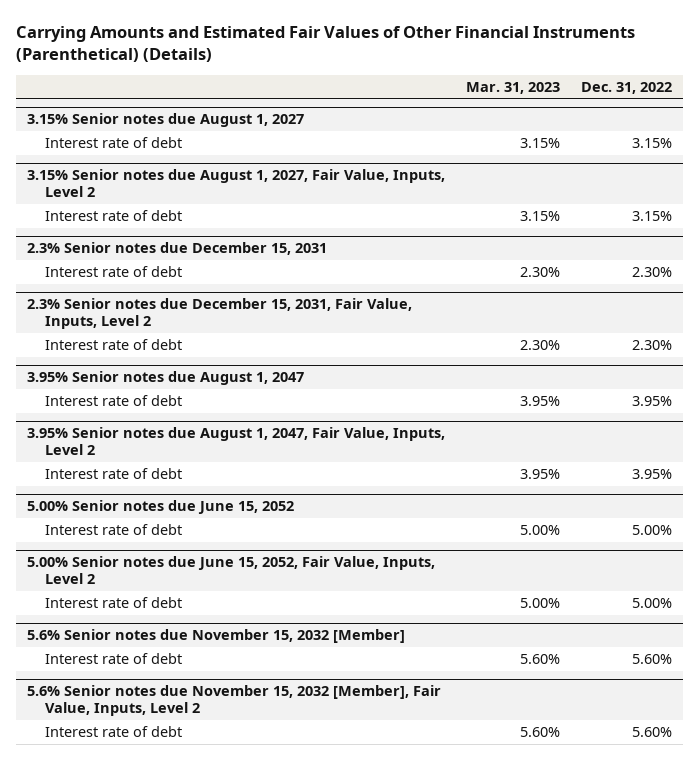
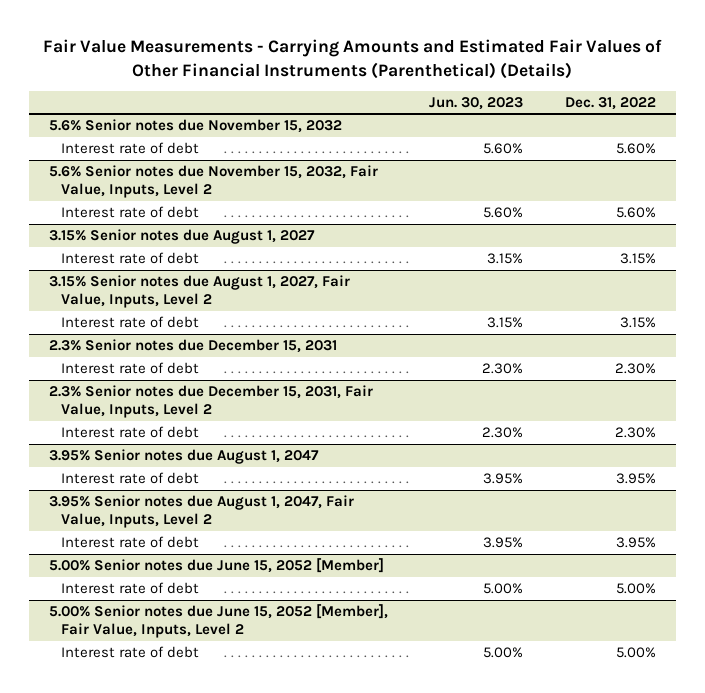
[15,26,635,63] Carrying Amounts and Estimated Fair Values of Other Financial Instruments (Parenthetical) (Details) -> [43,39,663,79] Fair Value Measurements - Carrying Amounts and Estimated Fair Values of Other Financial Instruments (Parenthetical) (Details)
[465,81,560,94] Mar. 31, 2023 -> none
none -> [429,96,524,110] Jun. 30, 2023
none -> [49,119,343,134] 5.6% Senior notes due November 15, 2032
none -> [61,142,200,155] Interest rate of debt
none -> [49,165,379,198] 5.6% Senior notes due November 15, 2032, Fair Value, Inputs, Level 2
none -> [61,206,200,219] Interest rate of debt
[26,500,294,515] 5.00% Senior notes due June 15, 2052 -> [49,558,385,574] 5.00% Senior notes due June 15, 2052 [Member]
[26,556,435,585] 5.00% Senior notes due June 15, 2052, Fair Value, Inputs, Level 2 -> [49,604,389,638] 5.00% Senior notes due June 15, 2052 [Member], Fair Value, Inputs, Level 2
[26,629,405,644] 5.6% Senior notes due November 15, 2032 [Member] -> none
[44,652,182,664] Interest rate of debt -> none
[26,685,441,717] 5.6% Senior notes due November 15, 2032 [Member], Fair Value, Inputs, Level 2 -> none
[44,725,182,737] Interest rate of debt -> none

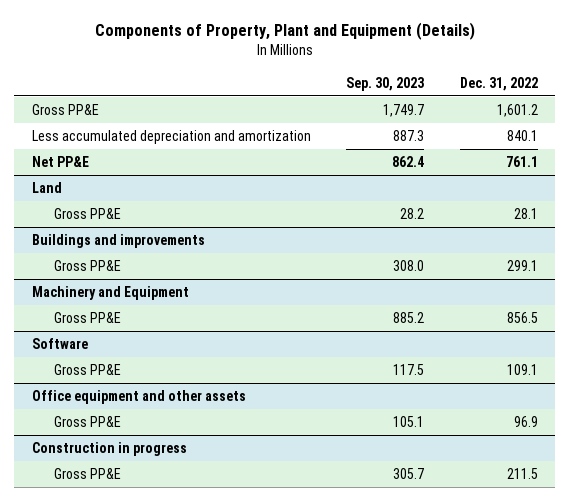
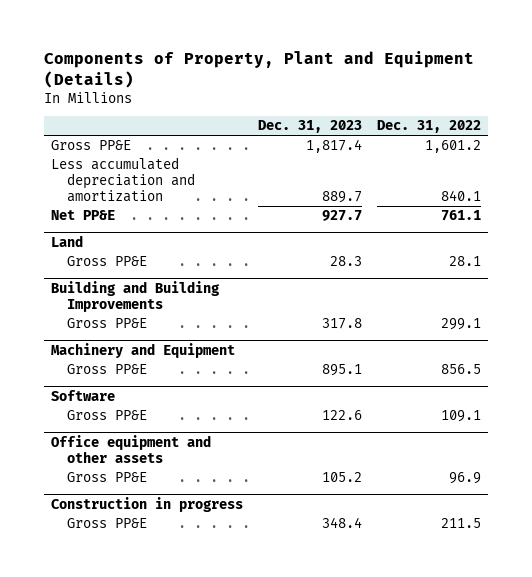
[346,76,425,91] Sep. 30, 2023 -> none
none -> [257,120,362,134] Dec. 31, 2023
[32,234,206,249] Buildings and improvements -> [51,281,221,312] Building and Building Improvements

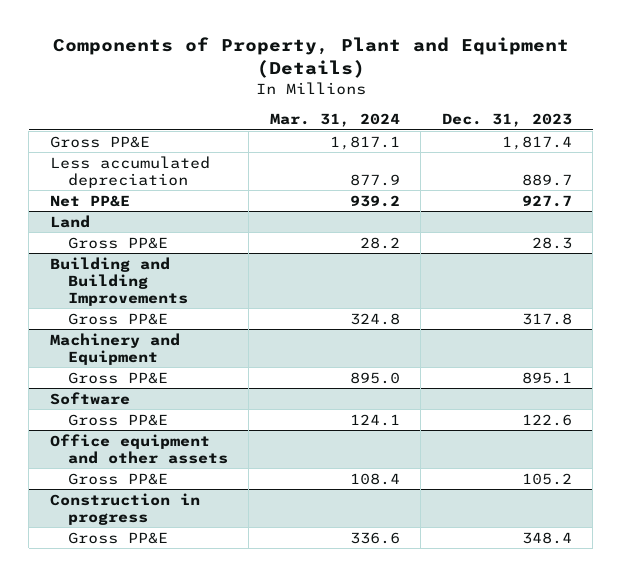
[376,120,481,134] Dec. 31, 2022 -> none
none -> [269,113,400,128] Mar. 31, 2024
[51,157,196,202] Less accumulated depreciation and amortization -> [49,155,210,188] Less accumulated depreciation

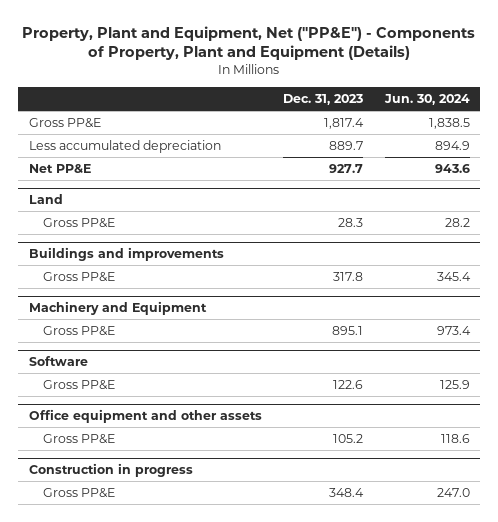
[52,37,569,79] Components of Property, Plant and Equipment (Details) -> [22,25,476,61] Property, Plant and Equipment, Net ("PP&E") - Components of Property, Plant and Equipment (Details)
[269,113,400,128] Mar. 31, 2024 -> none
none -> [383,94,470,106] Jun. 30, 2024
[49,256,188,306] Building and Building Improvements -> [28,247,224,262] Buildings and improvements

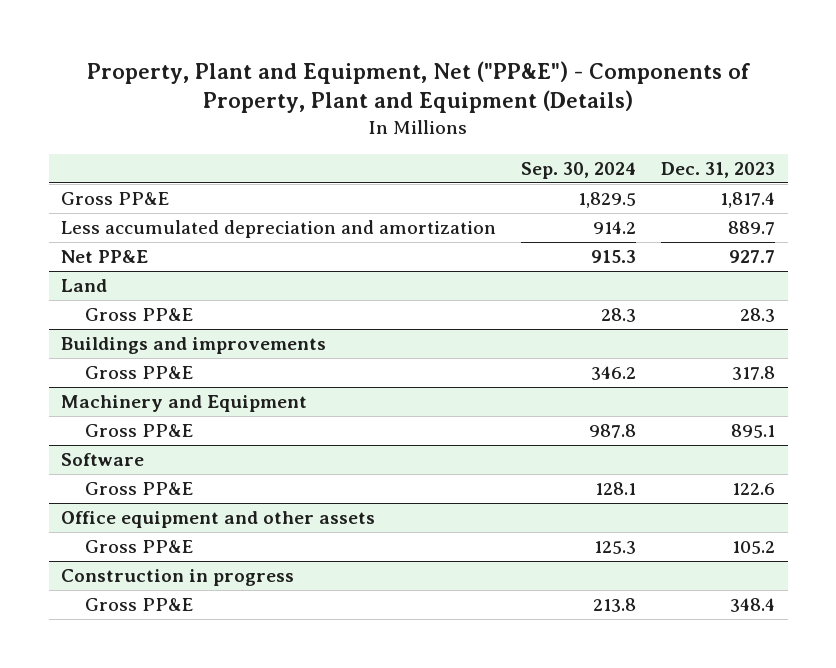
[383,94,470,106] Jun. 30, 2024 -> none
none -> [521,161,637,179] Sep. 30, 2024
[28,139,221,153] Less accumulated depreciation -> [61,220,497,239] Less accumulated depreciation and amortization

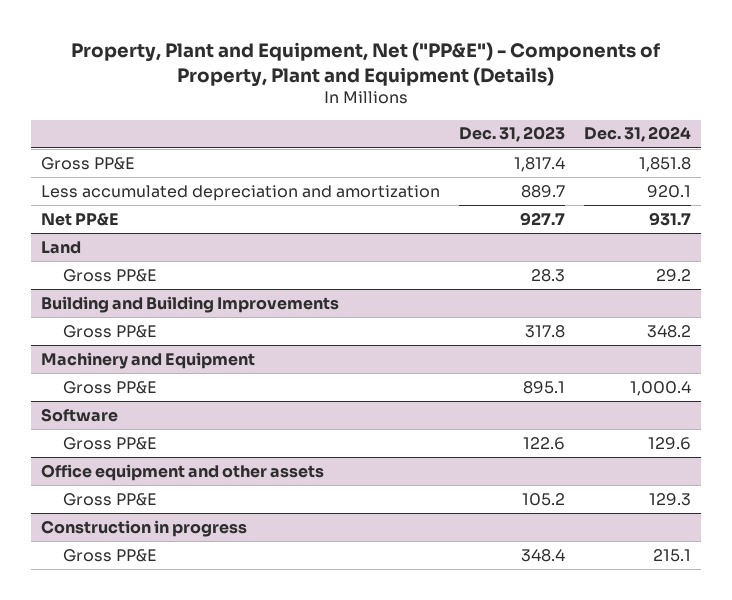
[521,161,637,179] Sep. 30, 2024 -> none
none -> [584,126,692,143] Dec. 31, 2024
[61,337,327,355] Buildings and improvements -> [41,295,340,313] Building and Building Improvements

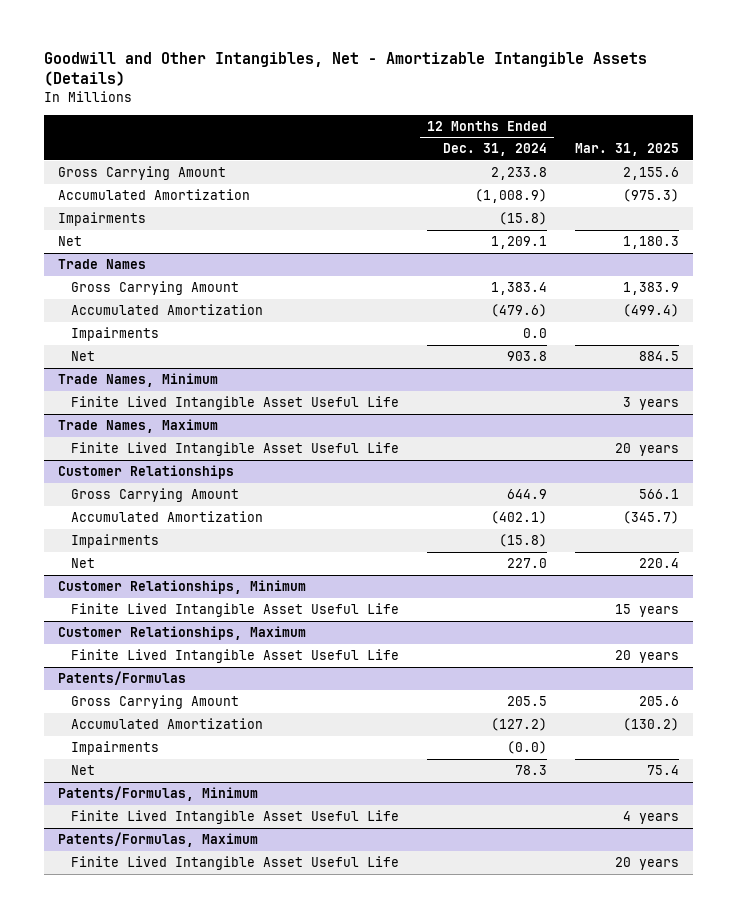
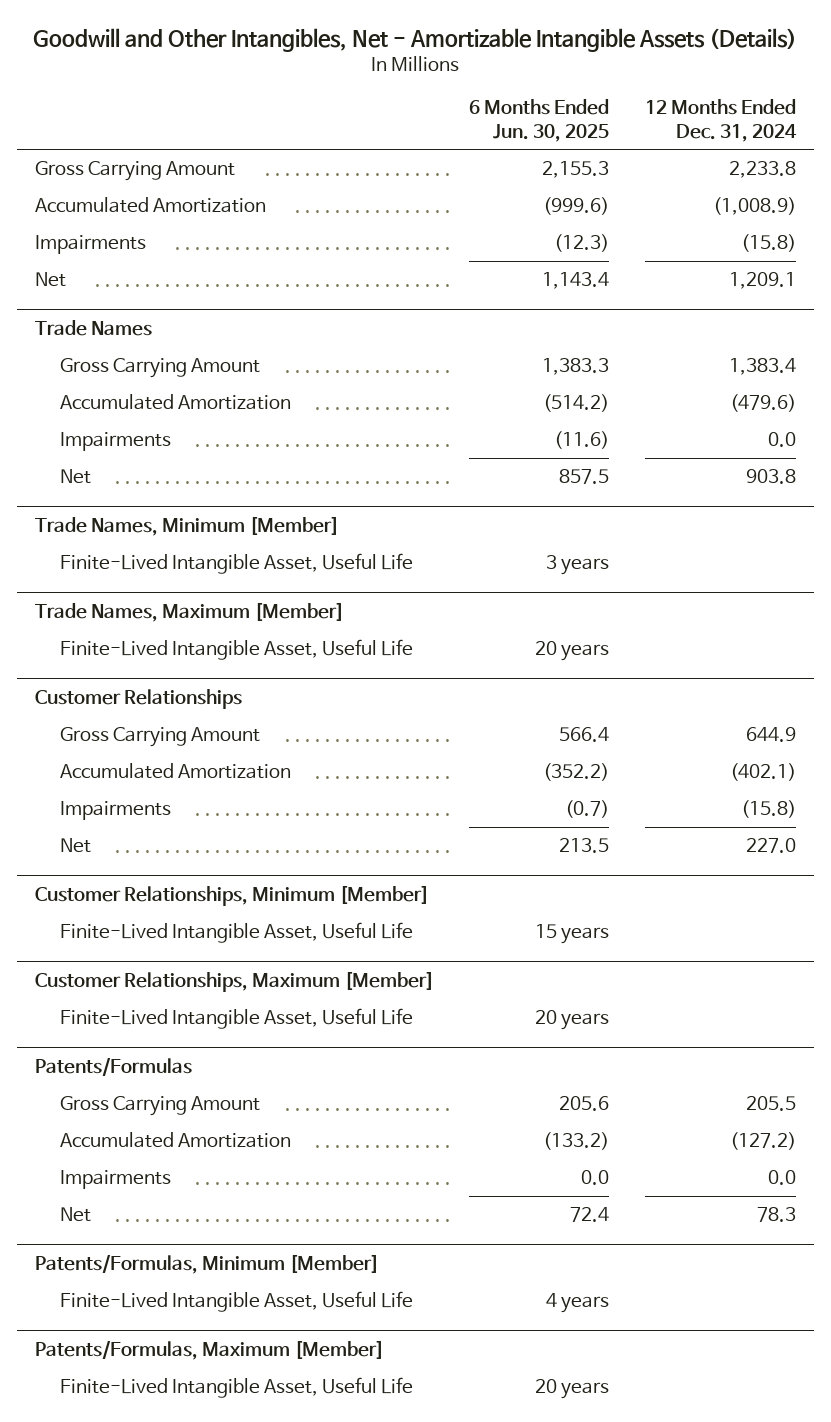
[575,143,680,157] Mar. 31, 2025 -> none
none -> [469,99,610,142] 6 Months Ended Jun. 30, 2025
[57,373,218,388] Trade Names, Minimum -> [34,515,339,536] Trade Names, Minimum [Member]
[71,396,400,411] Finite Lived Intangible Asset Useful Life -> [60,553,414,575] Finite-Lived Intangible Asset, Useful Life
[57,419,218,434] Trade Names, Maximum -> [34,601,344,622] Trade Names, Maximum [Member]
[71,442,400,457] Finite Lived Intangible Asset Useful Life -> [60,639,414,661] Finite-Lived Intangible Asset, Useful Life
[57,580,306,595] Customer Relationships, Minimum -> [34,884,429,906] Customer Relationships, Minimum [Member]
[71,603,400,618] Finite Lived Intangible Asset Useful Life -> [60,922,414,944] Finite-Lived Intangible Asset, Useful Life
[57,626,306,641] Customer Relationships, Maximum -> [34,970,434,992] Customer Relationships, Maximum [Member]
[71,649,400,664] Finite Lived Intangible Asset Useful Life -> [60,1008,414,1030] Finite-Lived Intangible Asset, Useful Life
[507,741,548,755] (0.0) -> [768,1170,797,1186] 0.0
[57,786,258,802] Patents/Formulas, Minimum -> [34,1253,379,1274] Patents/Formulas, Minimum [Member]
[71,810,400,825] Finite Lived Intangible Asset Useful Life -> [60,1291,414,1313] Finite-Lived Intangible Asset, Useful Life
[57,832,258,848] Patents/Formulas, Maximum -> [34,1339,384,1360] Patents/Formulas, Maximum [Member]
[71,856,400,871] Finite Lived Intangible Asset Useful Life -> [60,1377,414,1399] Finite-Lived Intangible Asset, Useful Life

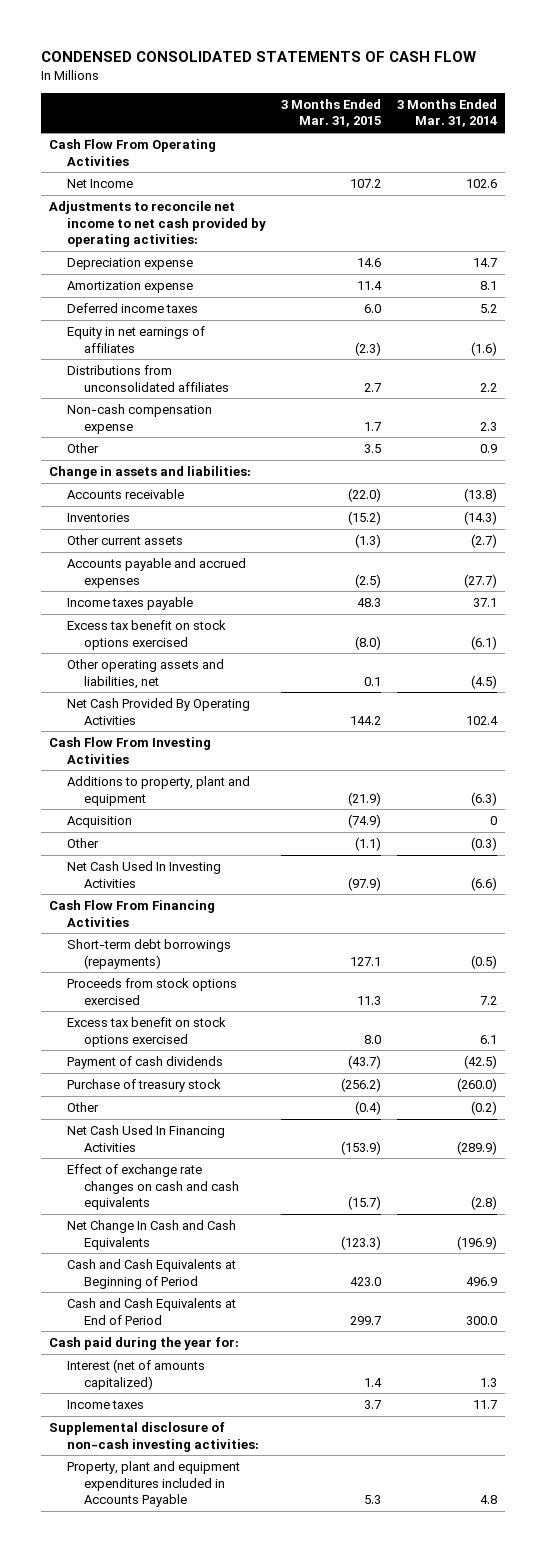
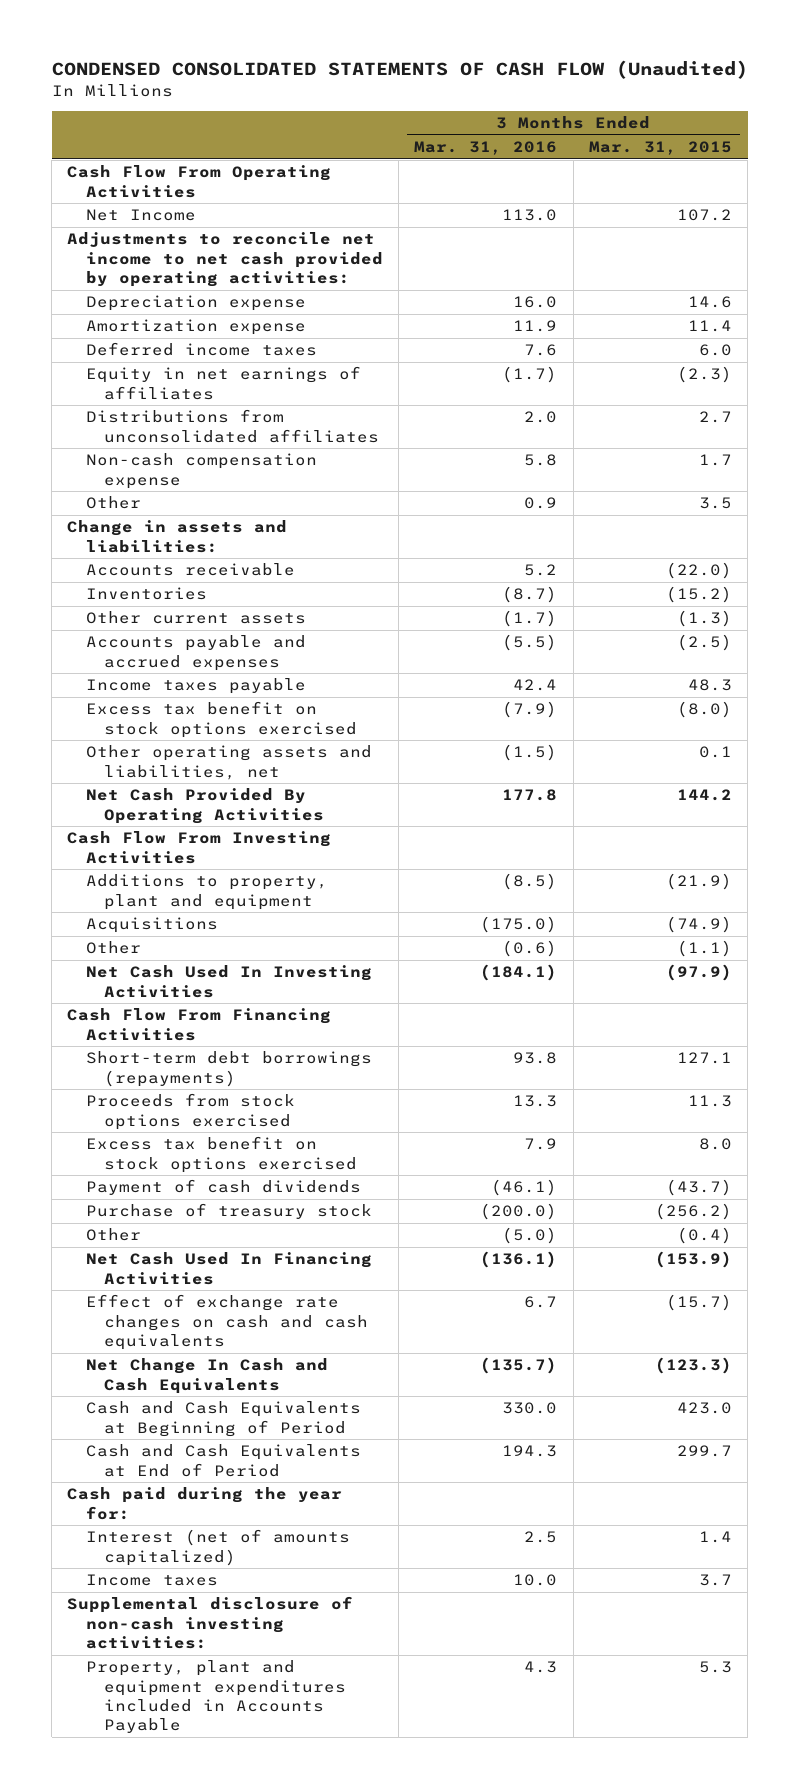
[41,50,477,62] CONDENSED CONSOLIDATED STATEMENTS OF CASH FLOW -> [51,60,748,80] CONDENSED CONSOLIDATED STATEMENTS OF CASH FLOW (Unaudited)
[396,98,497,128] 3 Months Ended Mar. 31, 2014 -> none
none -> [414,141,558,156] Mar. 31, 2016
[66,816,132,829] Acquisition -> [85,917,218,934] Acquisitions

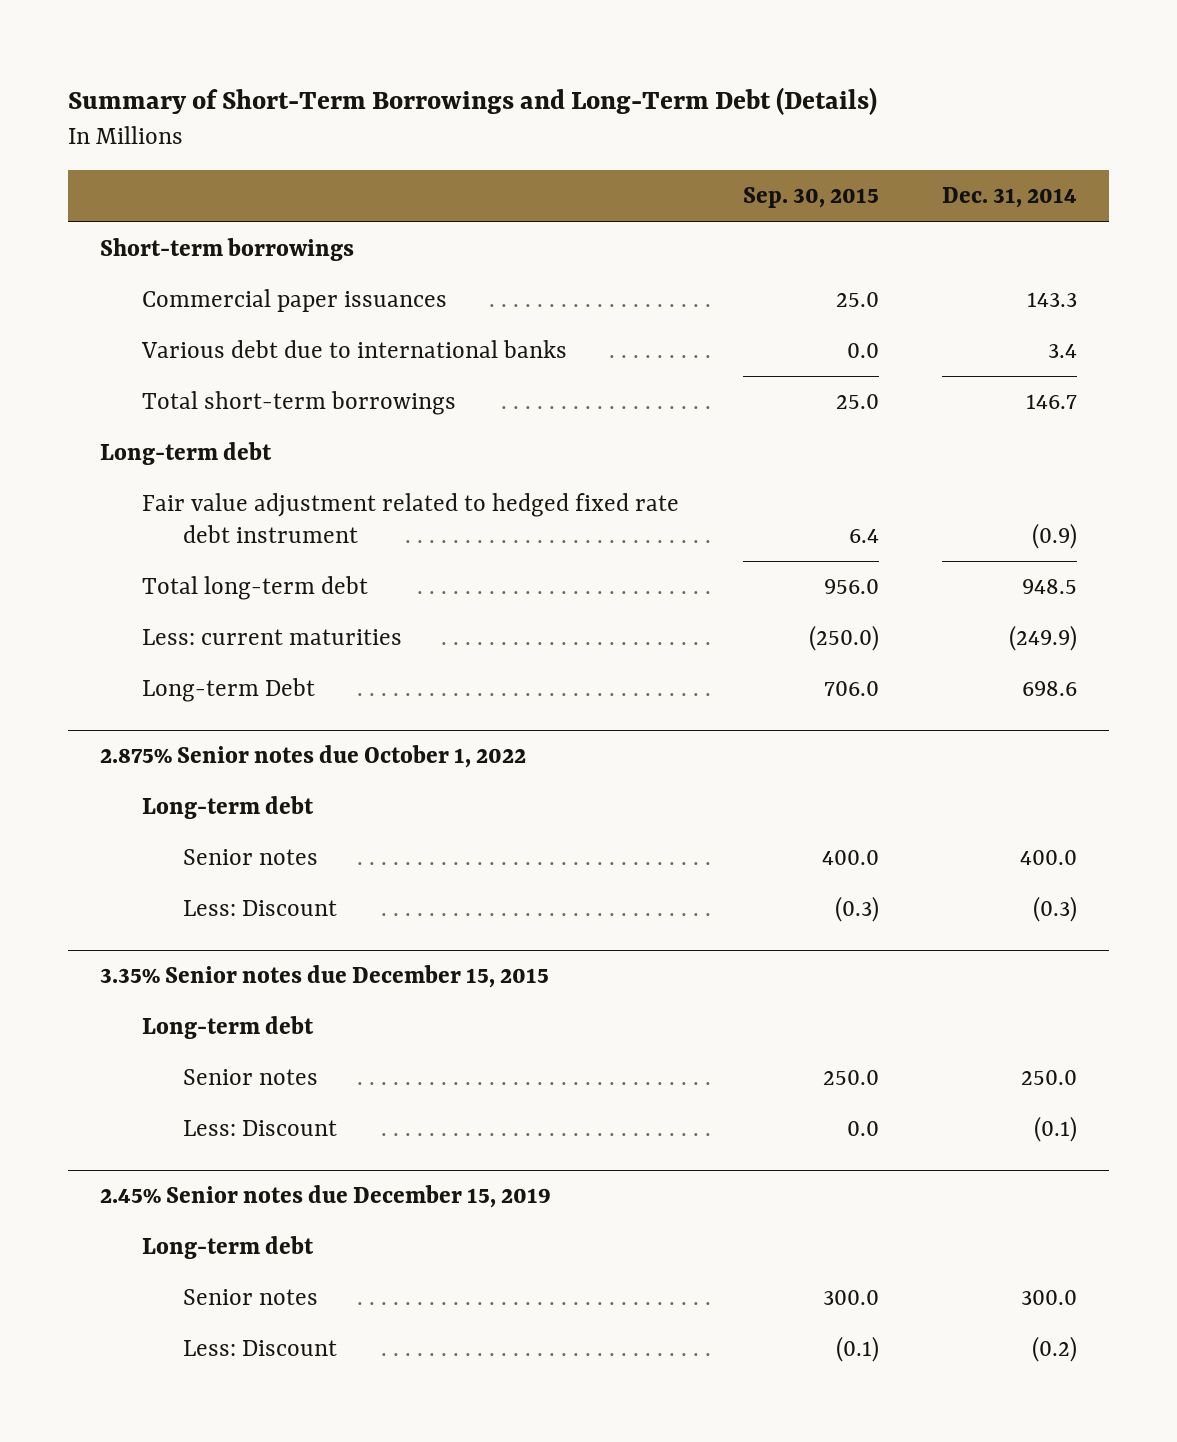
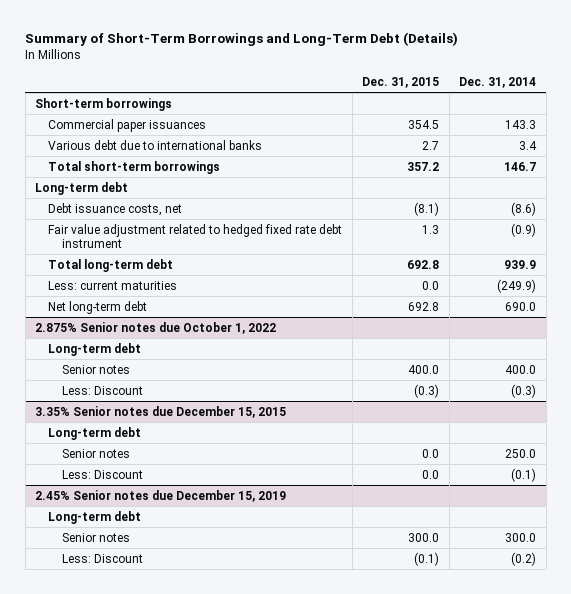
[742,187,879,209] Sep. 30, 2015 -> none
none -> [362,76,440,88] Dec. 31, 2015
none -> [48,202,183,216] Debt issuance costs, net
[1022,579,1078,595] 948.5 -> [504,259,537,269] 939.9
[141,678,315,703] Long-term Debt -> [48,300,148,314] Net long-term debt
[1022,681,1078,697] 698.6 -> [505,301,537,311] 690.0

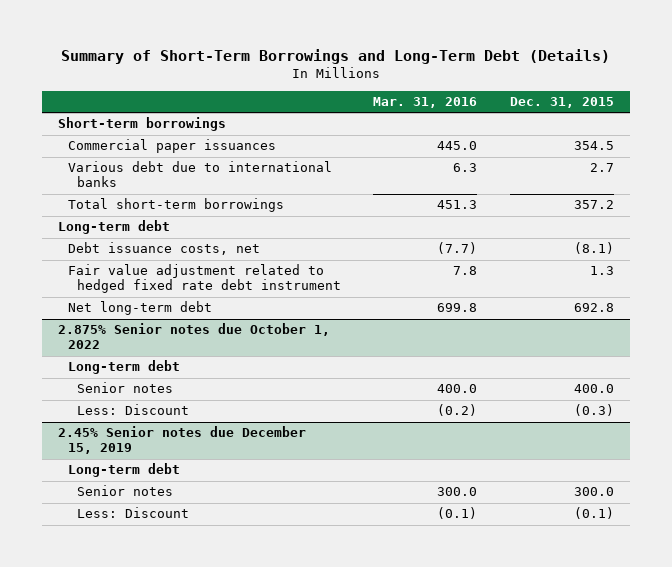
[459,76,537,88] Dec. 31, 2014 -> none
none -> [373,96,478,108] Mar. 31, 2016
[48,258,174,272] Total long-term debt -> none
[48,280,178,290] Less: current maturities -> none
[35,405,287,418] 3.35% Senior notes due December 15, 2015 -> none
[48,426,142,440] Long-term debt -> none
[61,448,130,458] Senior notes -> none
[61,469,143,479] Less: Discount -> none

